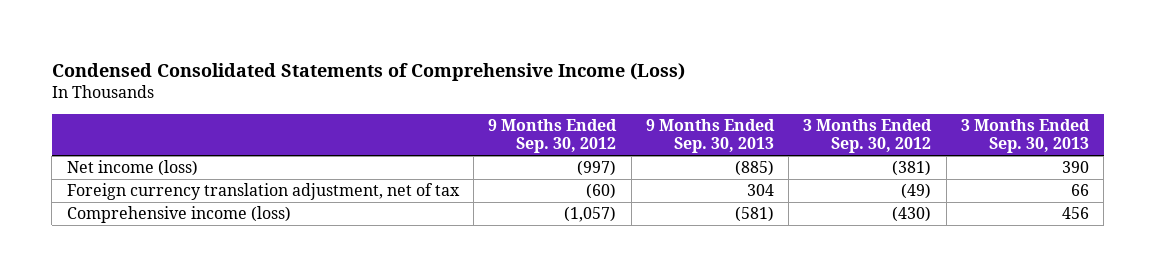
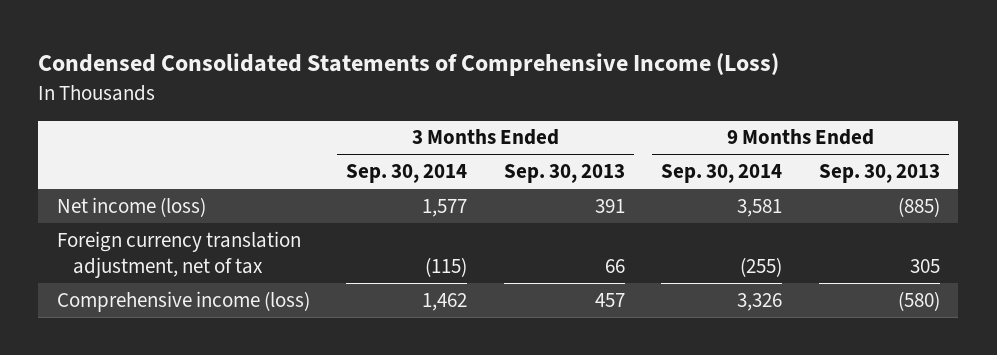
[488,119,618,154] 9 Months Ended Sep. 30, 2012 -> none
[803,119,933,154] 3 Months Ended Sep. 30, 2012 -> none
none -> [346,164,468,184] Sep. 30, 2014
none -> [661,164,783,184] Sep. 30, 2014
[1061,161,1089,174] 390 -> [594,198,625,213] 391
[746,184,774,197] 304 -> [910,259,941,274] 305
[734,206,774,223] (581) -> [898,290,941,311] (580)
[1061,207,1089,220] 456 -> [594,292,625,307] 457

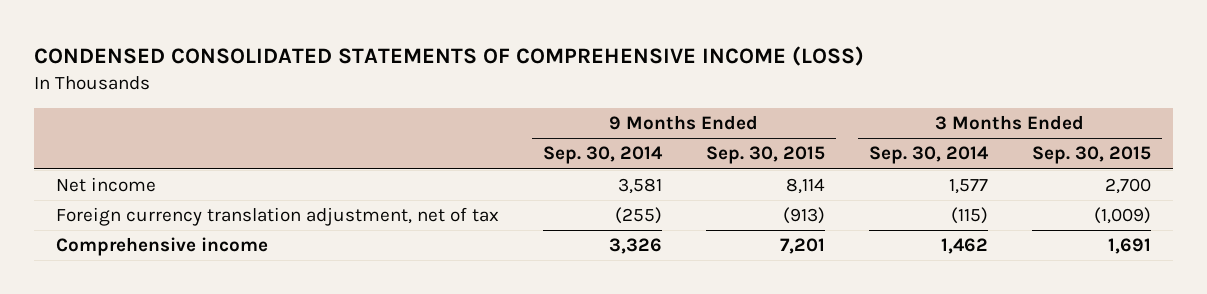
[38,53,780,77] Condensed Consolidated Statements of Comprehensive Income (Loss) -> [33,46,864,67] CONDENSED CONSOLIDATED STATEMENTS OF COMPREHENSIVE INCOME (LOSS)
[503,164,625,184] Sep. 30, 2013 -> none
[819,164,941,184] Sep. 30, 2013 -> none
none -> [705,146,825,165] Sep. 30, 2015
none -> [1031,146,1151,165] Sep. 30, 2015
[56,196,206,217] Net income (loss) -> [55,177,156,193] Net income
[56,290,310,312] Comprehensive income (loss) -> [55,237,268,257] Comprehensive income

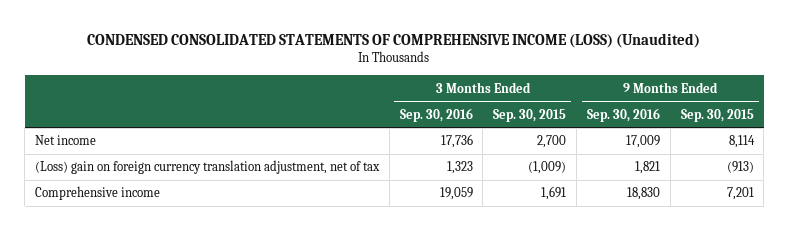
[33,46,864,67] CONDENSED CONSOLIDATED STATEMENTS OF COMPREHENSIVE INCOME (LOSS) -> [87,32,701,48] CONDENSED CONSOLIDATED STATEMENTS OF COMPREHENSIVE INCOME (LOSS) (Unaudited)
[542,146,663,165] Sep. 30, 2014 -> none
[868,146,989,165] Sep. 30, 2014 -> none
none -> [399,107,473,122] Sep. 30, 2016
none -> [586,107,660,122] Sep. 30, 2016
[55,207,499,227] Foreign currency translation adjustment, net of tax -> [34,160,380,175] (Loss) gain on foreign currency translation adjustment, net of tax

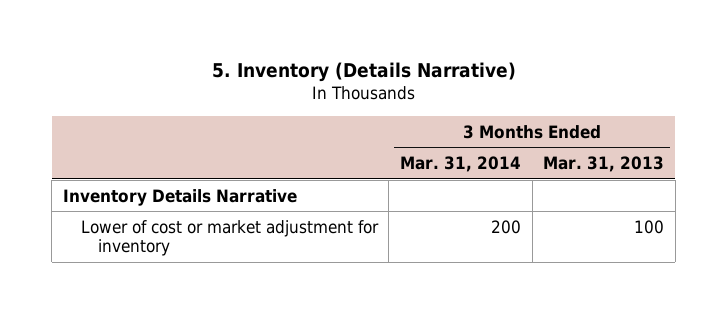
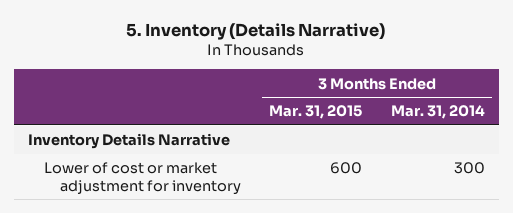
[543,156,665,173] Mar. 31, 2013 -> none
none -> [269,105,363,120] Mar. 31, 2015
[490,219,521,234] 200 -> [453,162,485,175] 300

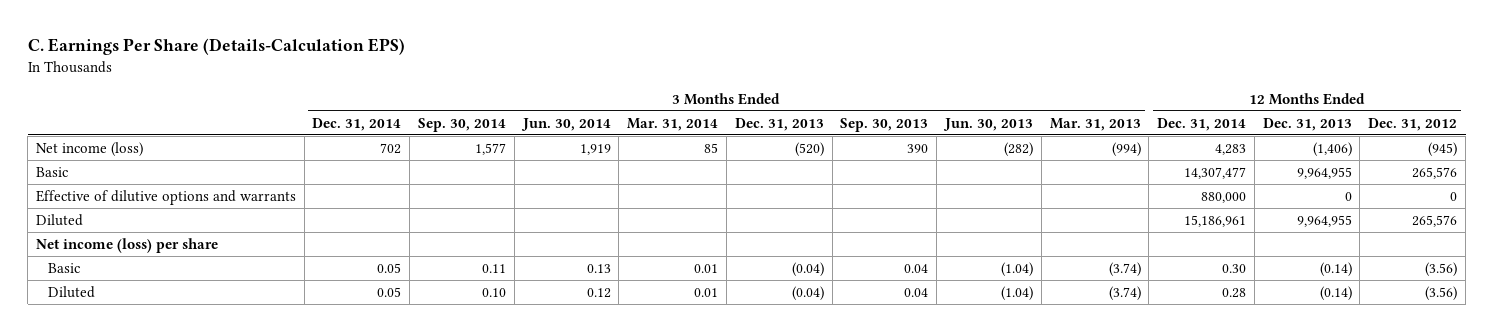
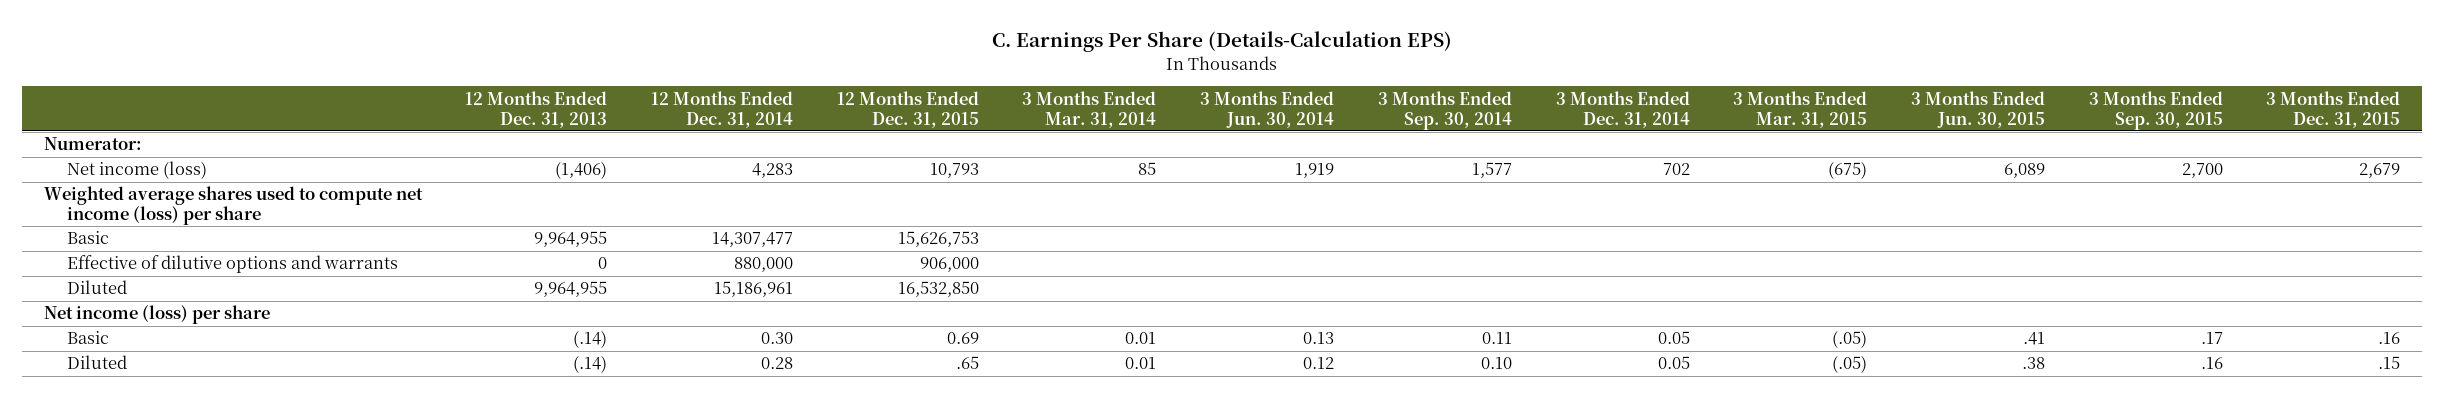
[734,117,824,131] Dec. 31, 2013 -> none
[840,117,929,132] Sep. 30, 2013 -> none
[942,117,1033,131] Jun. 30, 2013 -> none
[1049,117,1141,131] Mar. 31, 2013 -> none
[1368,117,1458,131] Dec. 31, 2012 -> none
none -> [836,90,979,128] 12 Months Ended Dec. 31, 2015
none -> [1733,90,1868,128] 3 Months Ended Mar. 31, 2015
none -> [1910,90,2045,128] 3 Months Ended Jun. 30, 2015
none -> [2088,90,2223,130] 3 Months Ended Sep. 30, 2015
none -> [2266,90,2401,128] 3 Months Ended Dec. 31, 2015
none -> [43,137,142,151] Numerator:
none -> [43,186,423,226] Weighted average shares used to compute net income (loss) per share
[1319,261,1352,277] (0.14) -> [573,330,608,349] (.14)
[1319,285,1352,301] (0.14) -> [573,355,608,374] (.14)

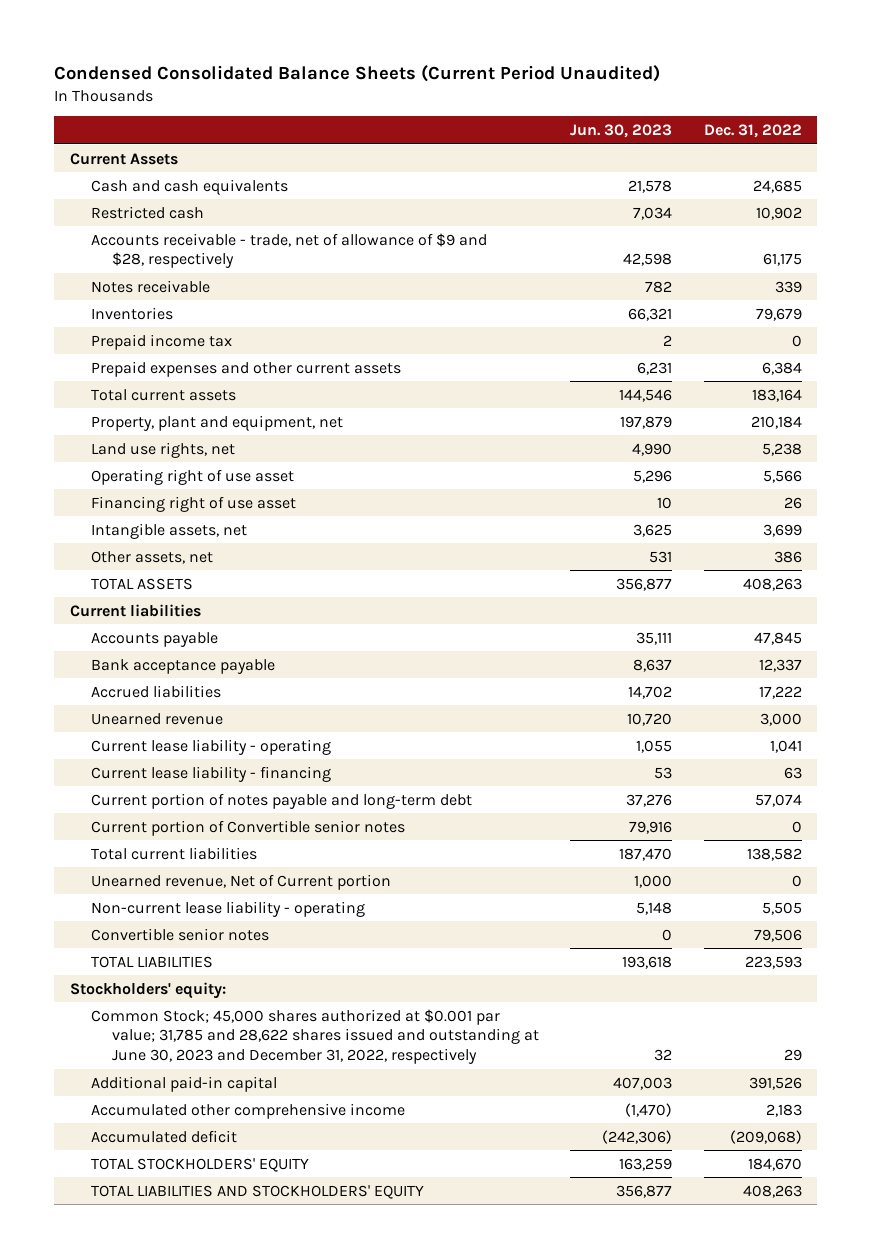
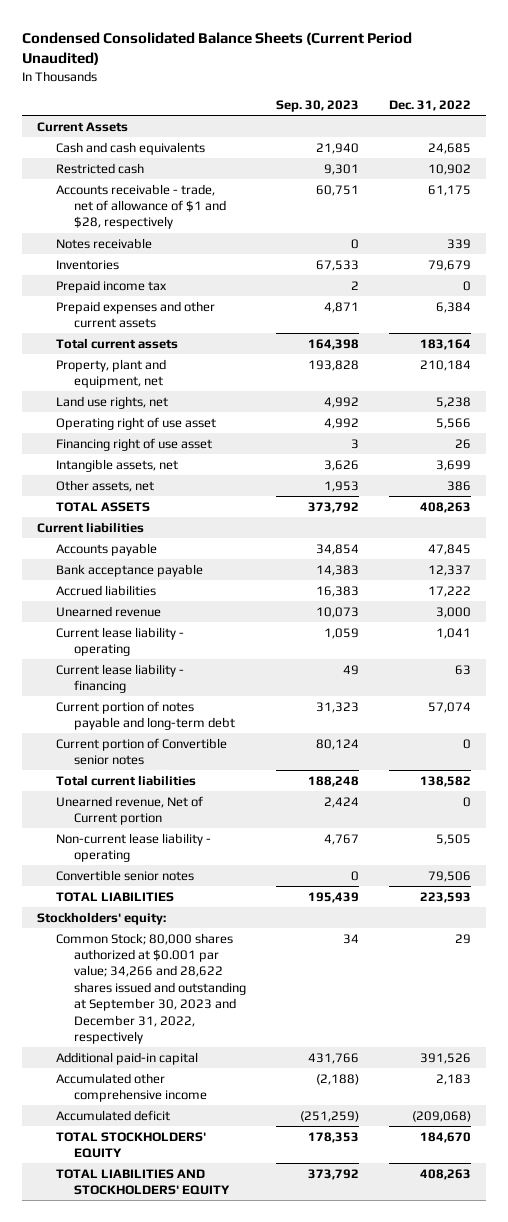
[570,124,673,139] Jun. 30, 2023 -> none
none -> [275,99,359,112] Sep. 30, 2023
[90,232,487,269] Accounts receivable - trade, net of allowance of $9 and $28, respectively -> [55,183,227,230] Accounts receivable - trade, net of allowance of $1 and $28, respectively
[90,1008,539,1065] Common Stock; 45,000 shares authorized at $0.001 par value; 31,785 and 28,622 shares issued and outstanding at June 30, 2023 and December 31, 2022, respectively -> [55,932,247,1045] Common Stock; 80,000 shares authorized at $0.001 par value; 34,266 and 28,622 shares issued and outstanding at September 30, 2023 and December 31, 2022, respectively

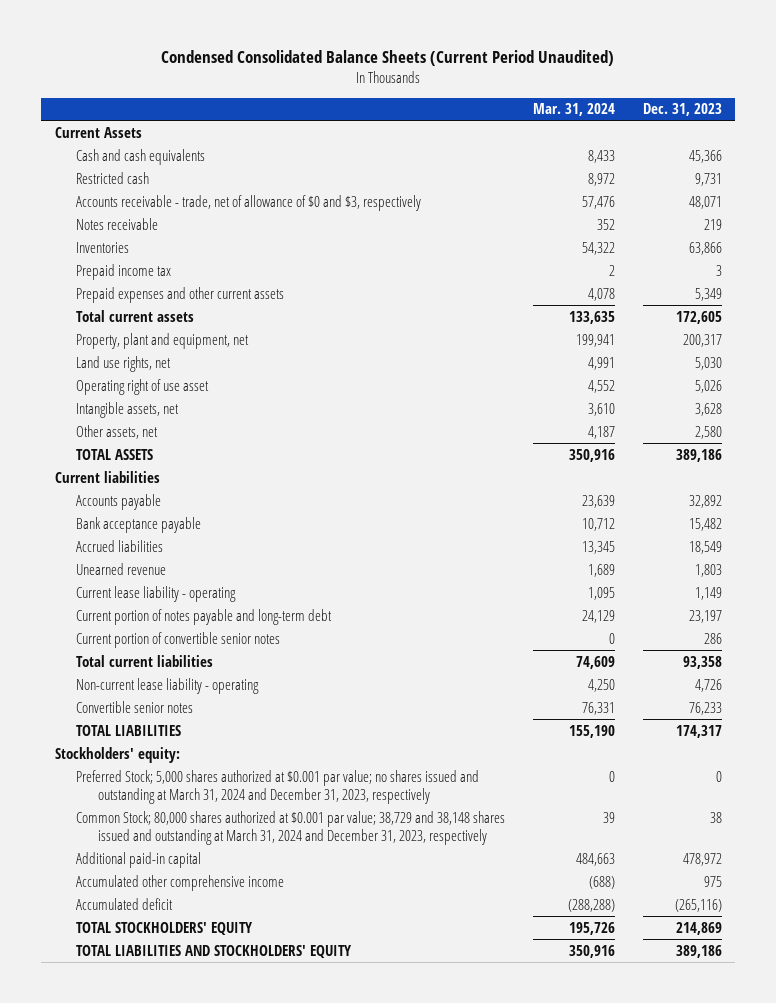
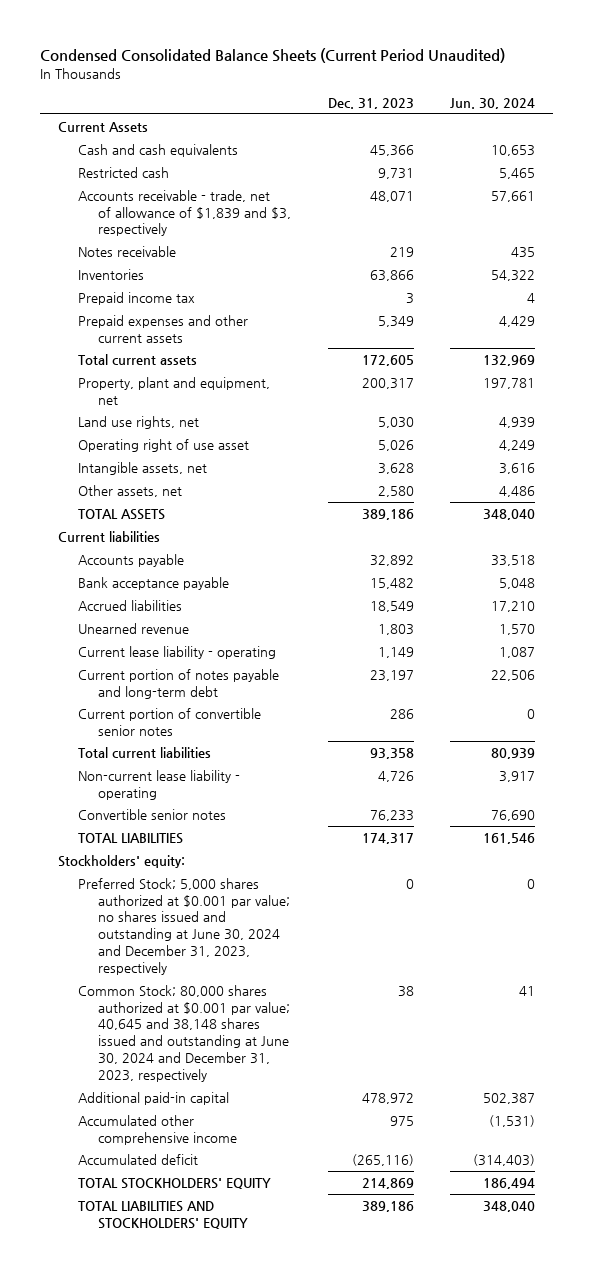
[532,103,615,117] Mar. 31, 2024 -> none
none -> [449,97,535,109] Jun. 30, 2024
[76,194,422,211] Accounts receivable - trade, net of allowance of $0 and $3, respectively -> [78,189,292,237] Accounts receivable - trade, net of allowance of $1,839 and $3, respectively
[76,769,480,804] Preferred Stock; 5,000 shares authorized at $0.001 par value; no shares issued and outstanding at March 31, 2024 and December 31, 2023, respectively -> [78,877,291,975] Preferred Stock; 5,000 shares authorized at $0.001 par value; no shares issued and outstanding at June 30, 2024 and December 31, 2023, respectively
[76,810,506,845] Common Stock; 80,000 shares authorized at $0.001 par value; 38,729 and 38,148 shares issued and outstanding at March 31, 2024 and December 31, 2023, respectively -> [78,984,291,1082] Common Stock; 80,000 shares authorized at $0.001 par value; 40,645 and 38,148 shares issued and outstanding at June 30, 2024 and December 31, 2023, respectively

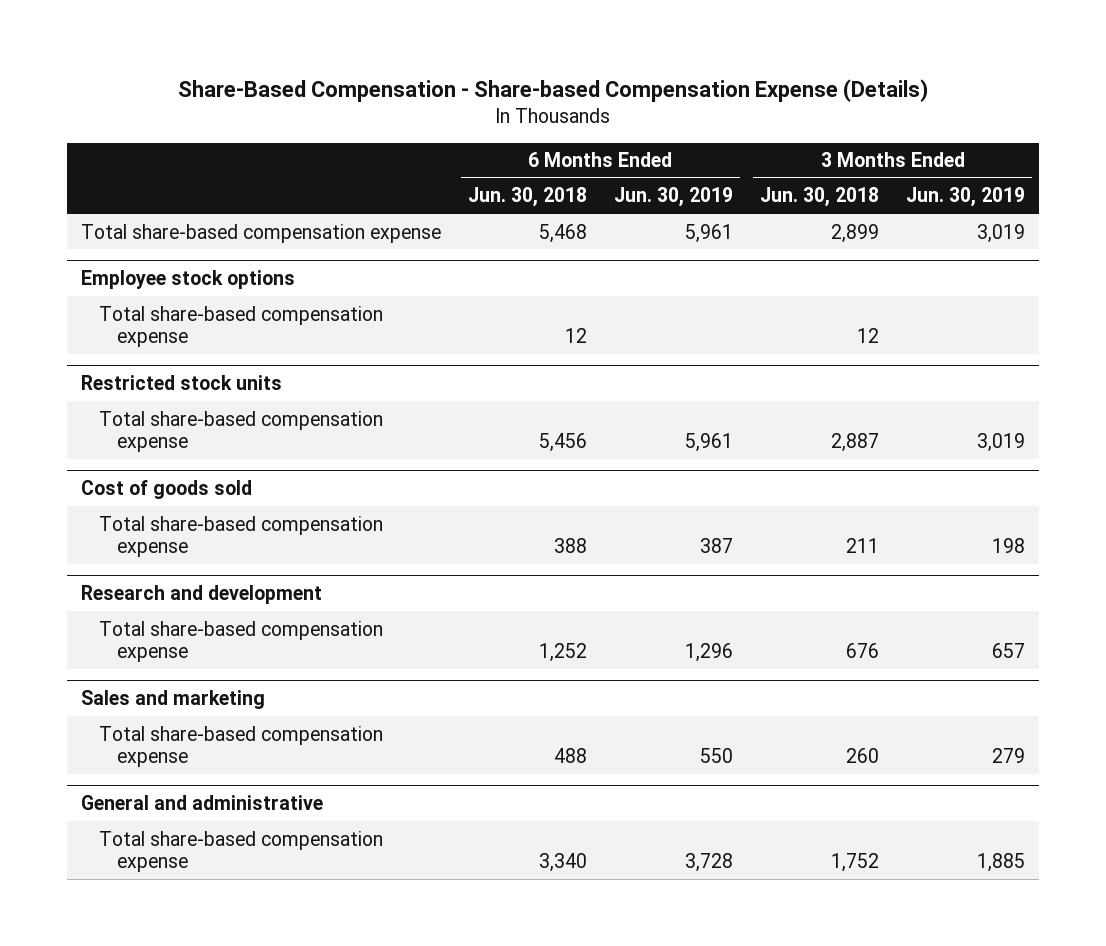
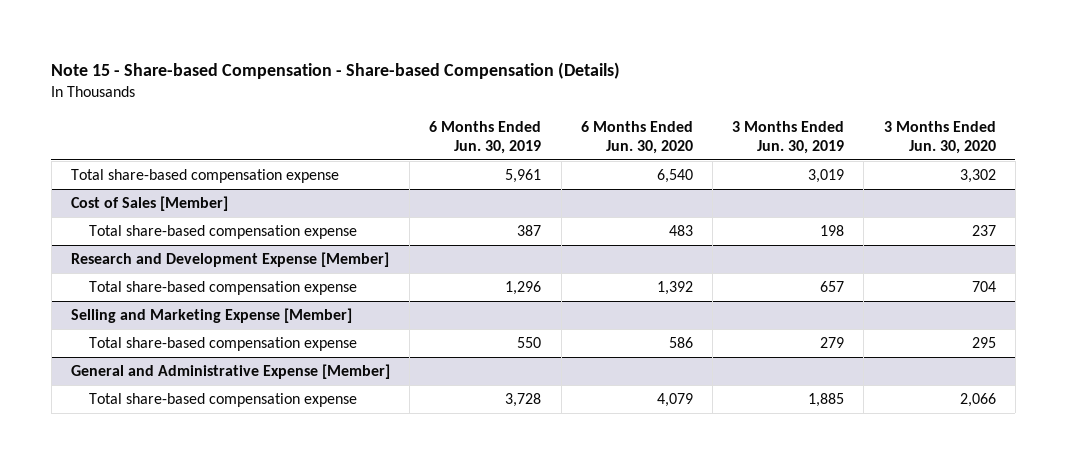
[177,79,928,103] Share-Based Compensation - Share-based Compensation Expense (Details) -> [51,61,621,79] Note 15 - Share-based Compensation - Share-based Compensation (Details)
[467,187,587,208] Jun. 30, 2018 -> none
[760,187,880,208] Jun. 30, 2018 -> none
none -> [580,121,693,154] 6 Months Ended Jun. 30, 2020
none -> [883,121,996,154] 3 Months Ended Jun. 30, 2020
[80,269,295,289] Employee stock options -> none
[98,305,383,347] Total share-based compensation expense -> none
[80,374,282,390] Restricted stock units -> none
[98,410,383,452] Total share-based compensation expense -> none
[80,479,252,499] Cost of goods sold -> [70,196,228,212] Cost of Sales [Member]
[80,584,322,604] Research and development -> [70,252,389,268] Research and Development Expense [Member]
[80,689,265,709] Sales and marketing -> [70,308,352,324] Selling and Marketing Expense [Member]
[80,794,323,810] General and administrative -> [70,364,390,380] General and Administrative Expense [Member]

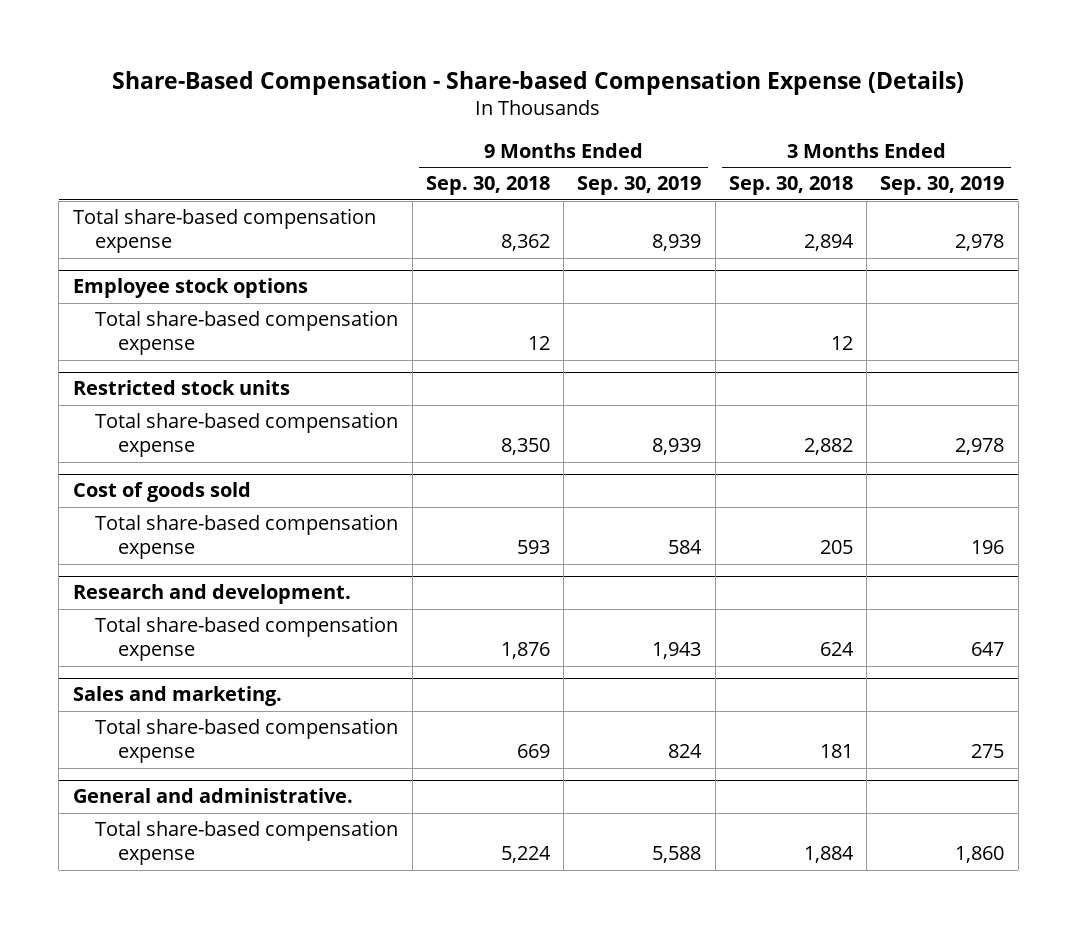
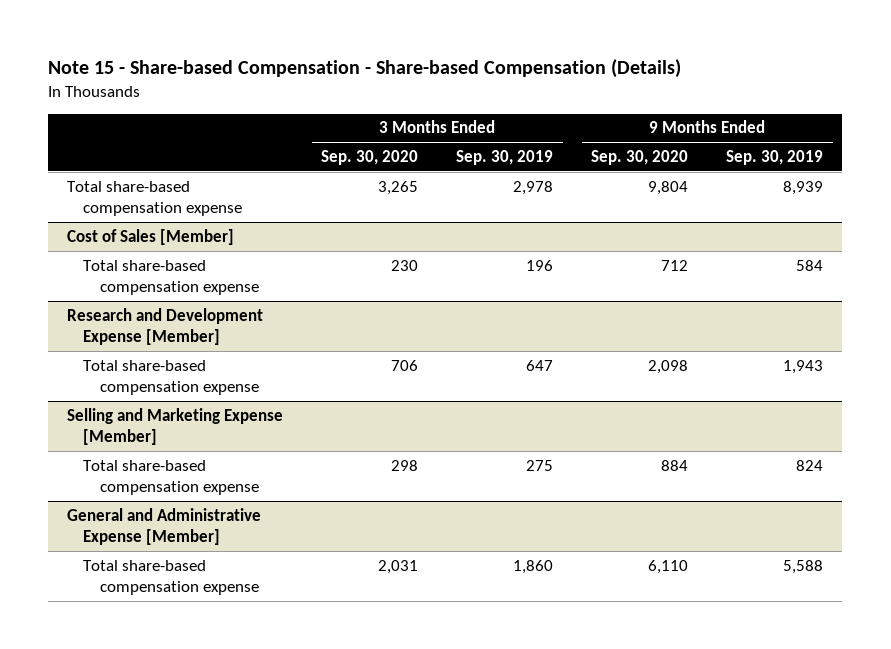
[112,71,965,96] Share-Based Compensation - Share-based Compensation Expense (Details) -> [48,59,682,79] Note 15 - Share-based Compensation - Share-based Compensation (Details)
[425,176,550,196] Sep. 30, 2018 -> none
[728,176,853,196] Sep. 30, 2018 -> none
none -> [321,149,419,165] Sep. 30, 2020
none -> [591,149,689,165] Sep. 30, 2020
[72,278,308,299] Employee stock options -> none
[95,310,399,356] Total share-based compensation expense -> none
[72,380,290,396] Restricted stock units -> none
[95,412,399,458] Total share-based compensation expense -> none
[72,482,251,503] Cost of goods sold -> [67,228,235,245] Cost of Sales [Member]
[72,584,351,605] Research and development. -> [67,307,264,346] Research and Development Expense [Member]
[72,686,282,707] Sales and marketing. -> [67,407,284,446] Selling and Marketing Expense [Member]
[72,788,353,804] General and administrative. -> [67,507,262,546] General and Administrative Expense [Member]

